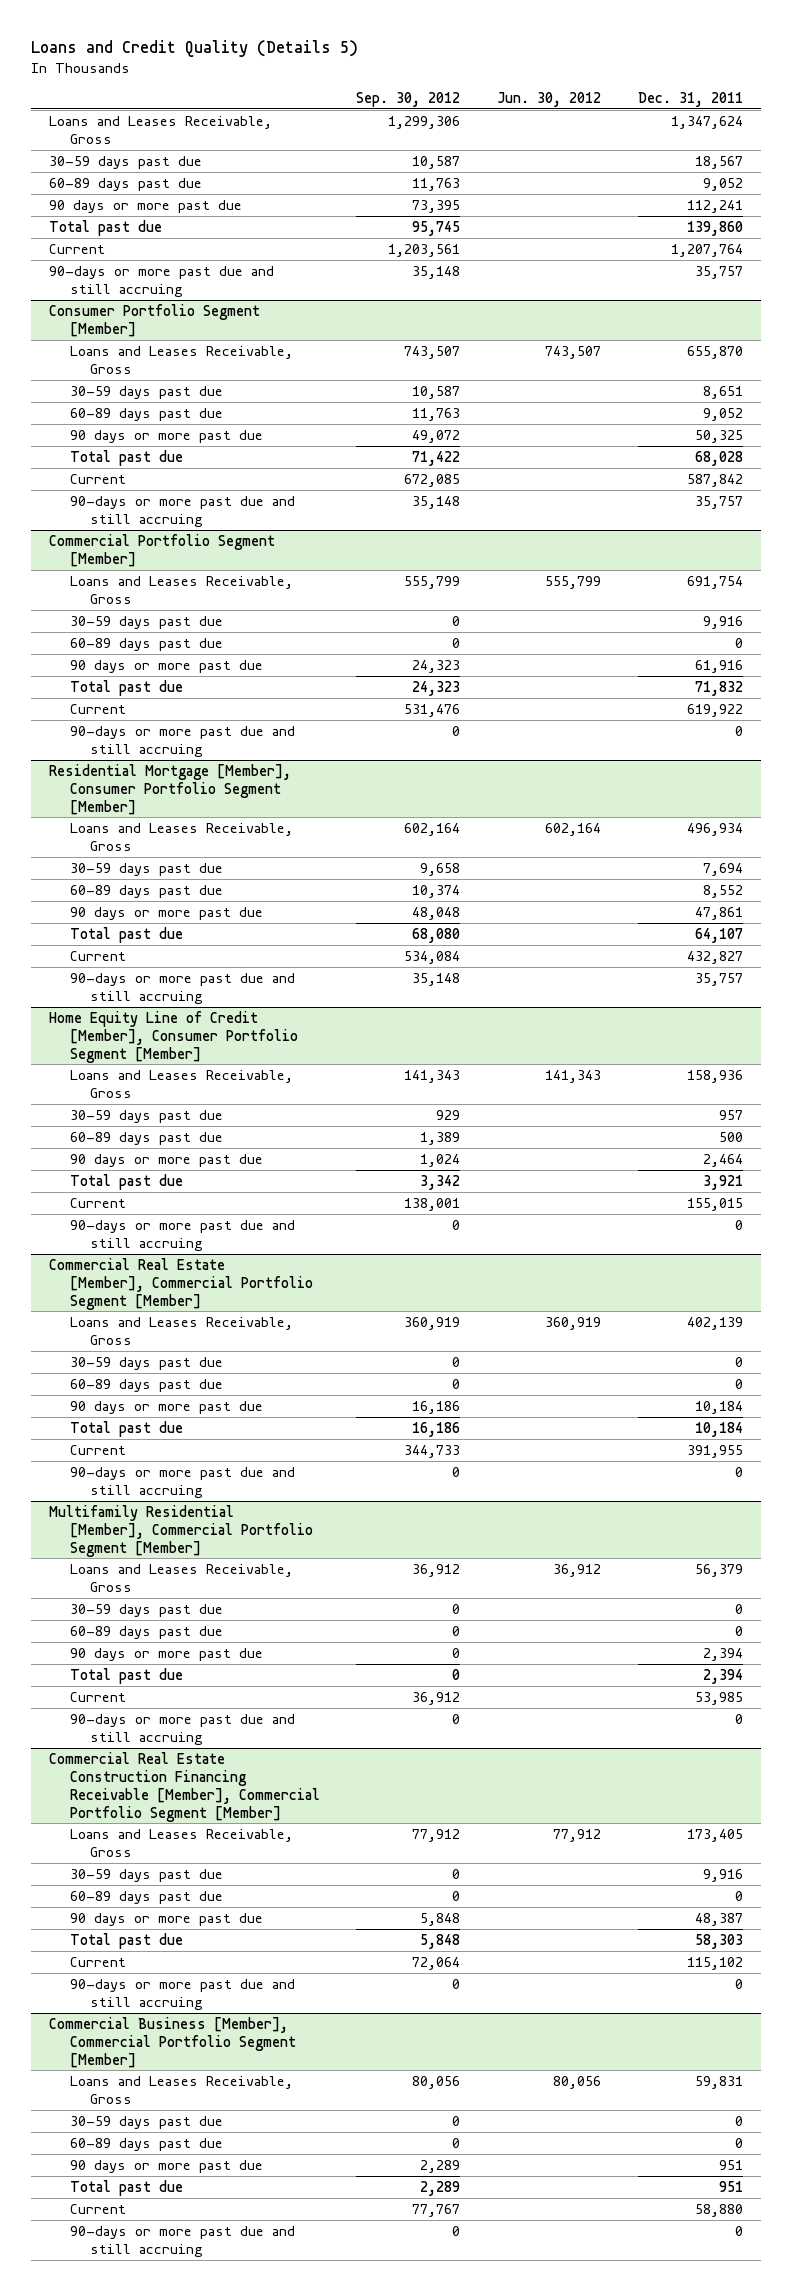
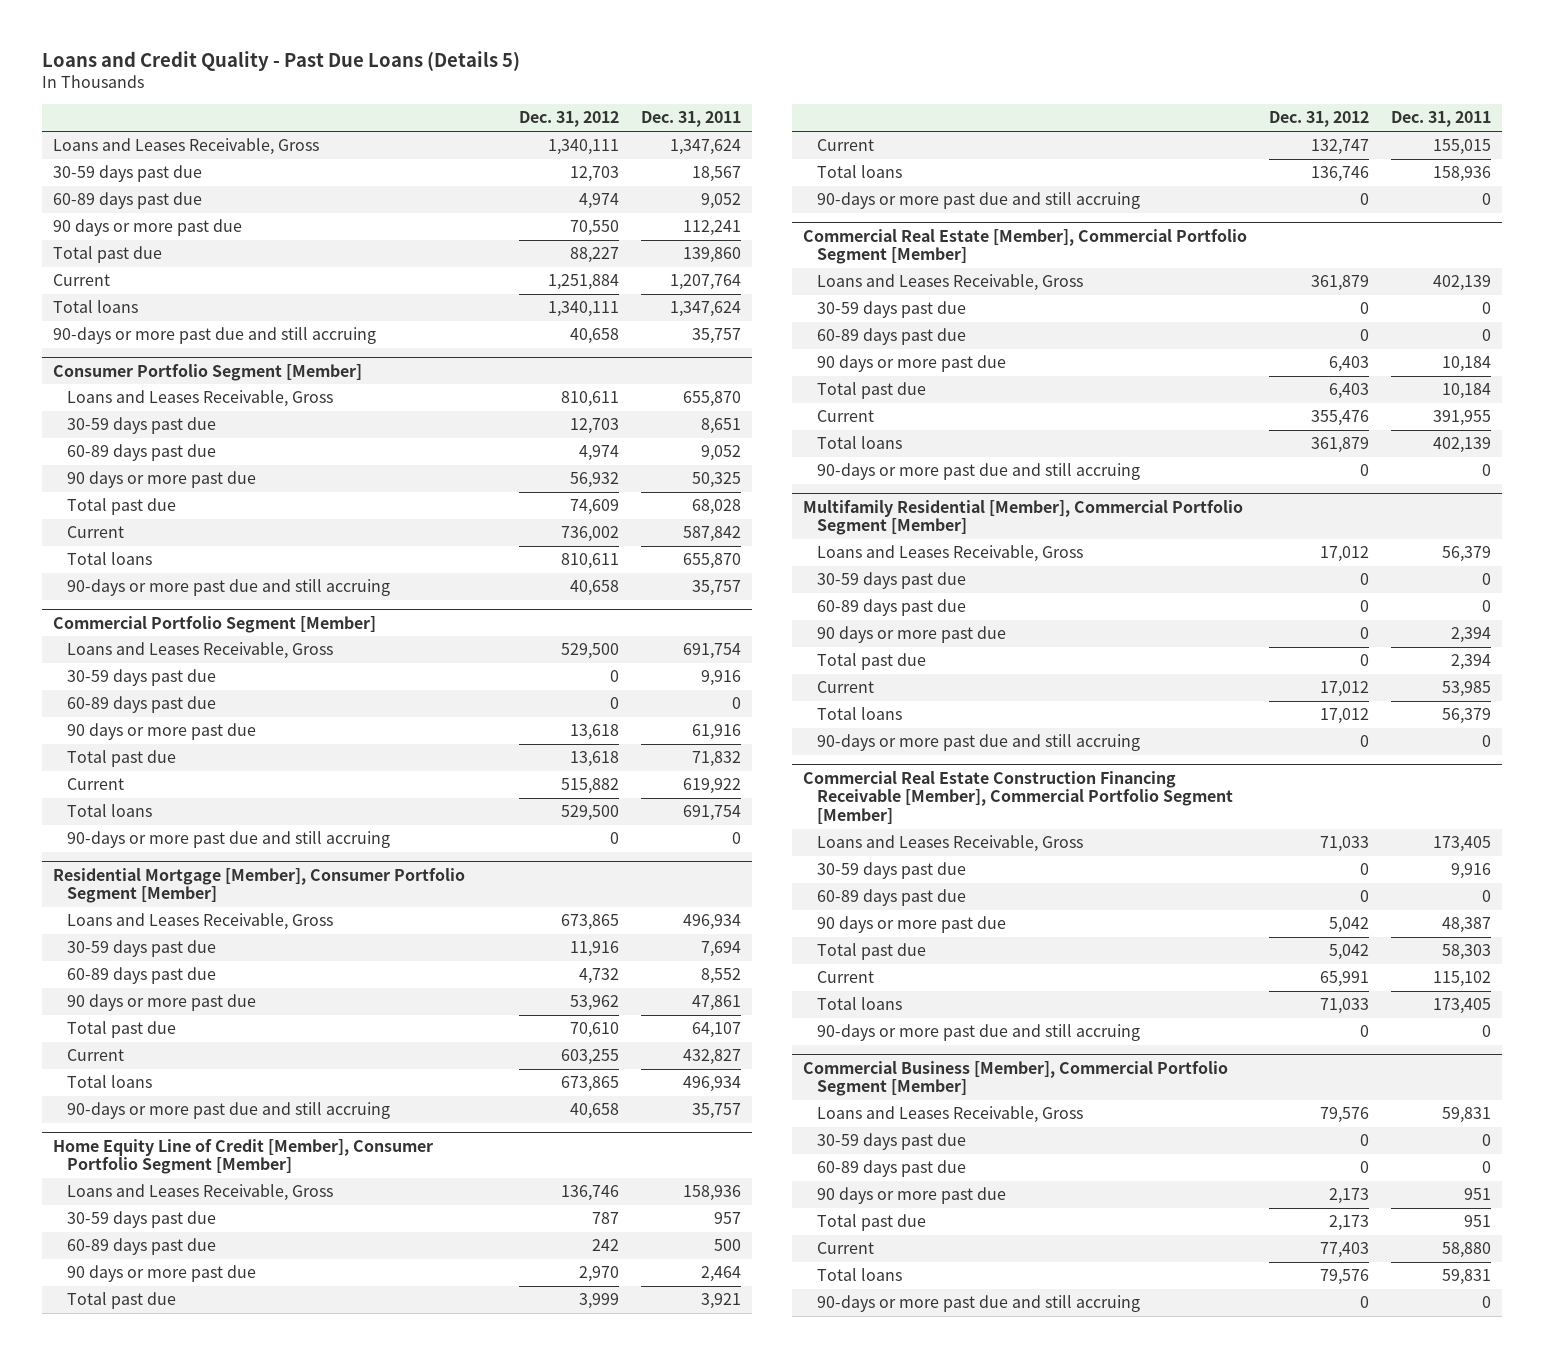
[30,40,358,58] Loans and Credit Quality (Details 5) -> [42,50,521,71] Loans and Credit Quality - Past Due Loans (Details 5)
[356,92,461,108] Sep. 30, 2012 -> none
[497,92,602,108] Jun. 30, 2012 -> none
none -> [519,111,620,128] Dec. 31, 2012
none -> [53,300,139,314] Total loans
none -> [67,552,153,566] Total loans
none -> [67,804,153,818] Total loans
none -> [67,1075,153,1089] Total loans
none -> [816,165,902,179] Total loans
none -> [816,436,902,450] Total loans
none -> [816,707,902,721] Total loans
none -> [816,997,902,1011] Total loans
none -> [816,1268,902,1282] Total loans

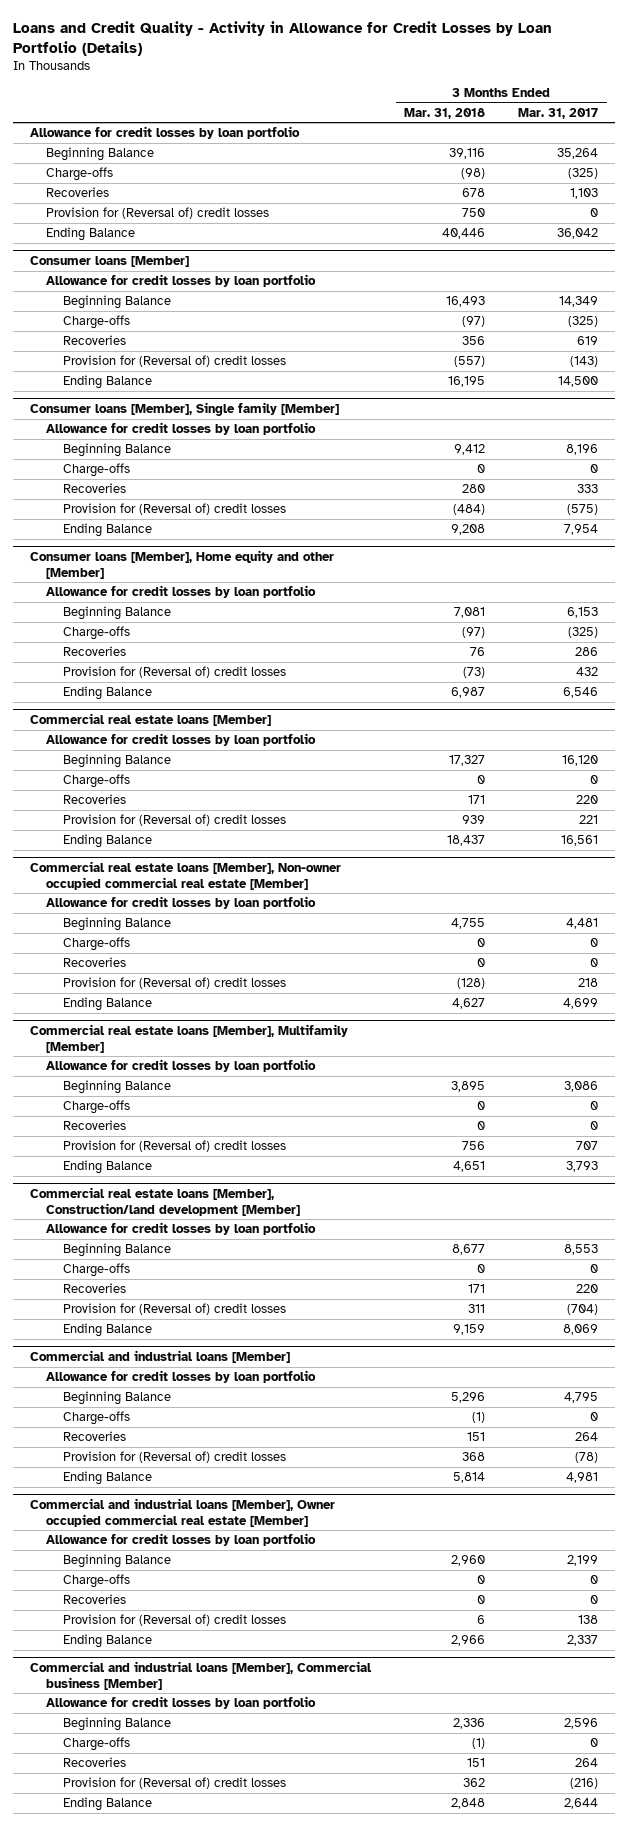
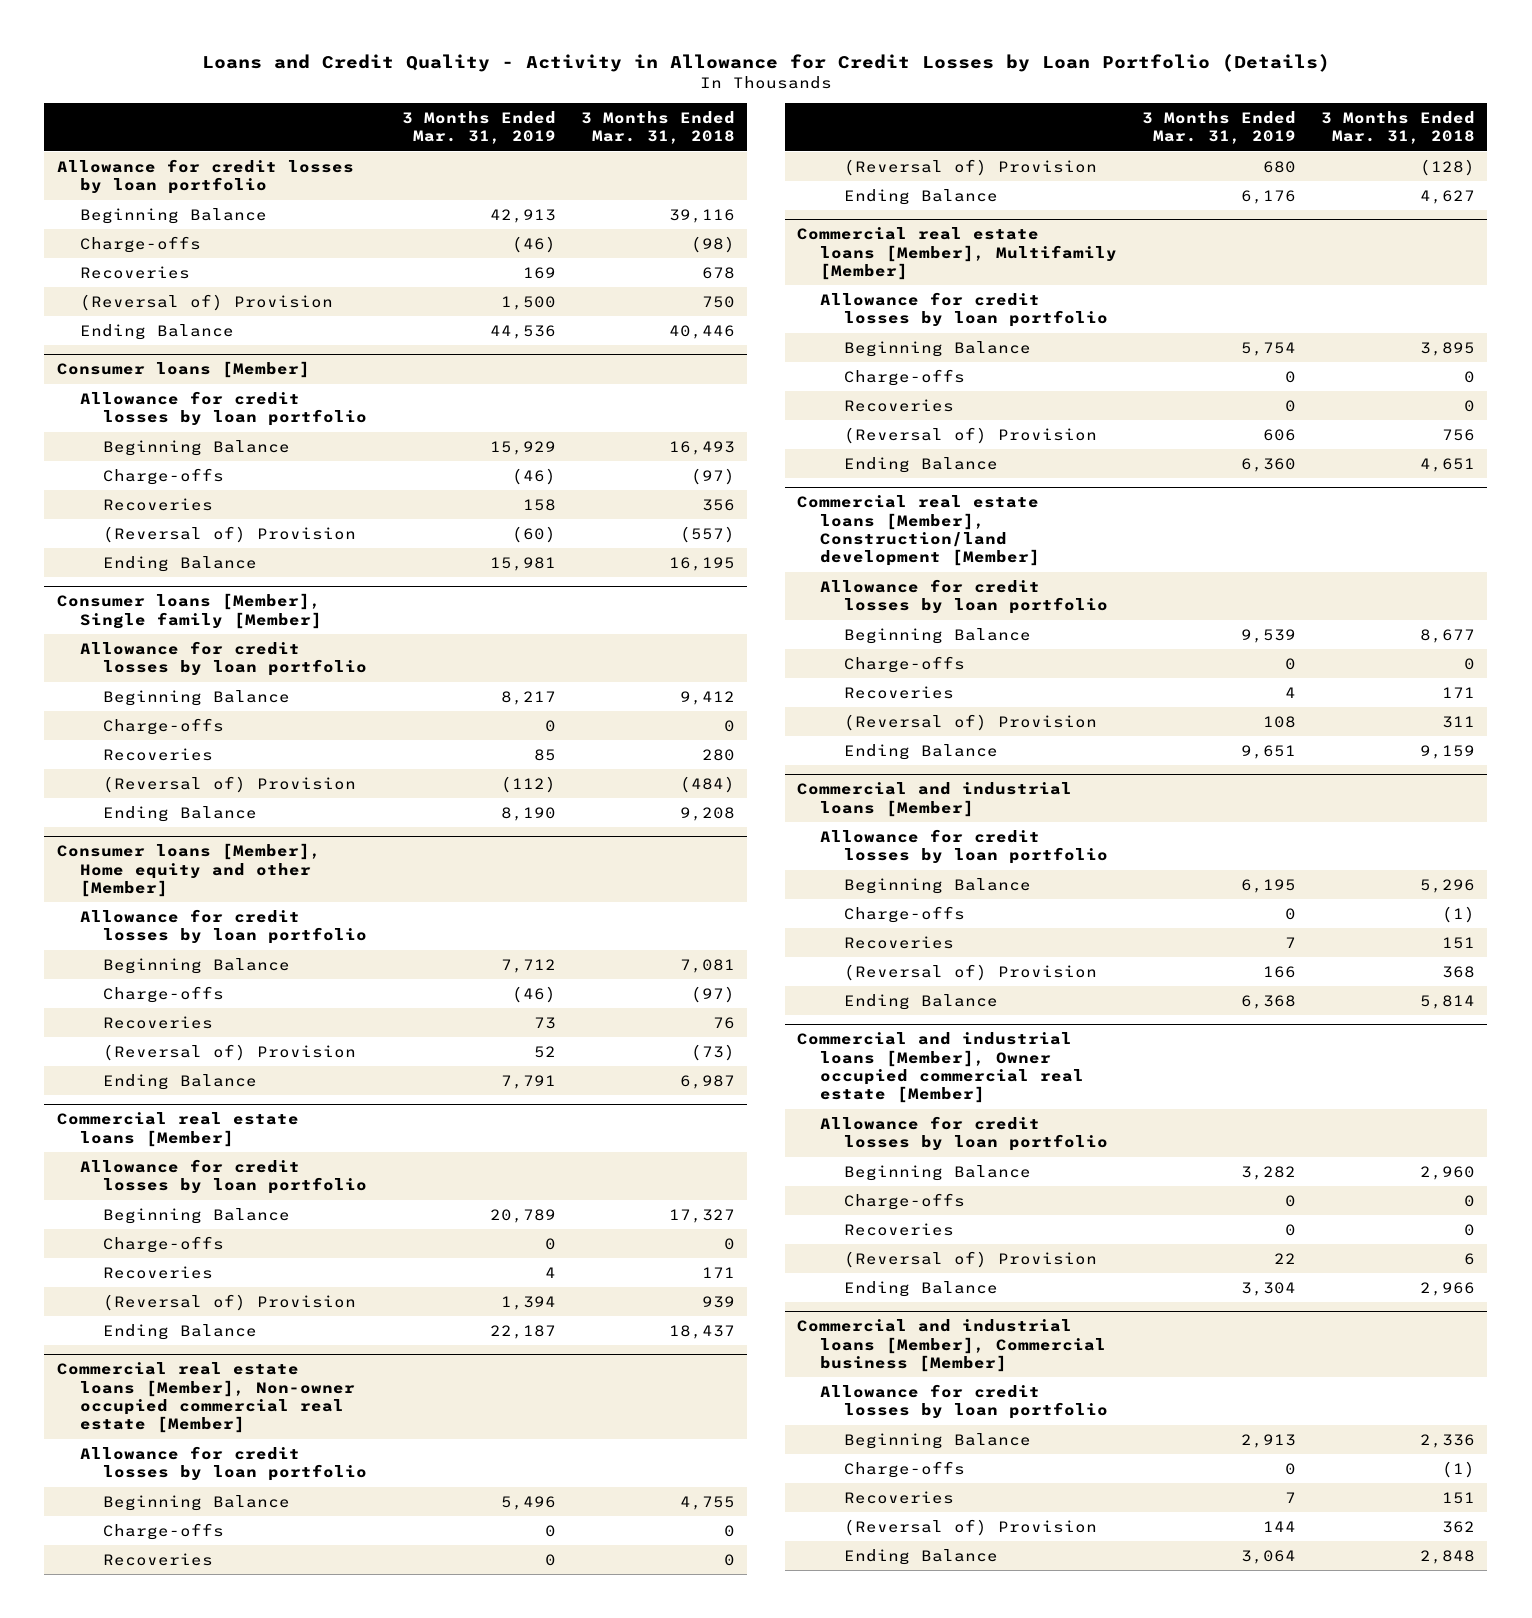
[518,107,599,119] Mar. 31, 2017 -> none
none -> [401,110,556,145] 3 Months Ended Mar. 31, 2019
[46,207,270,220] Provision for (Reversal of) credit losses -> [80,293,334,311] (Reversal of) Provision
[62,355,286,368] Provision for (Reversal of) credit losses -> [103,525,357,543] (Reversal of) Provision
[62,503,286,516] Provision for (Reversal of) credit losses -> [103,775,357,793] (Reversal of) Provision
[62,666,286,679] Provision for (Reversal of) credit losses -> [103,1043,357,1061] (Reversal of) Provision
[62,814,286,827] Provision for (Reversal of) credit losses -> [103,1293,357,1311] (Reversal of) Provision
[62,977,286,990] Provision for (Reversal of) credit losses -> [843,158,1097,176] (Reversal of) Provision
[62,1140,286,1153] Provision for (Reversal of) credit losses -> [843,426,1097,444] (Reversal of) Provision
[62,1303,286,1316] Provision for (Reversal of) credit losses -> [843,713,1097,731] (Reversal of) Provision
[62,1451,286,1464] Provision for (Reversal of) credit losses -> [843,963,1097,981] (Reversal of) Provision
[62,1614,286,1627] Provision for (Reversal of) credit losses -> [843,1250,1097,1268] (Reversal of) Provision
[62,1777,286,1790] Provision for (Reversal of) credit losses -> [843,1518,1097,1536] (Reversal of) Provision

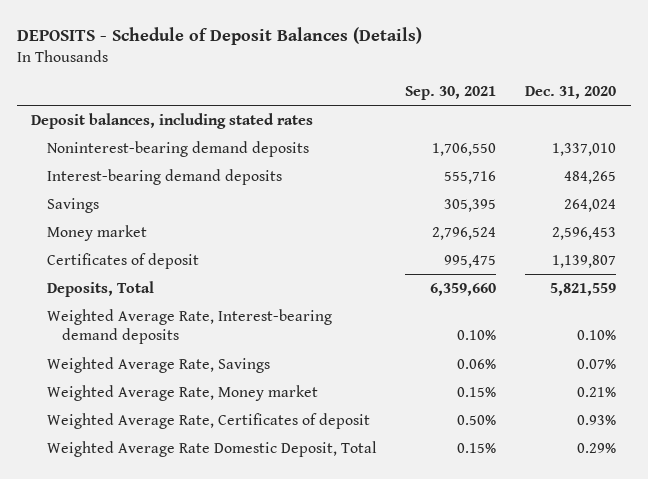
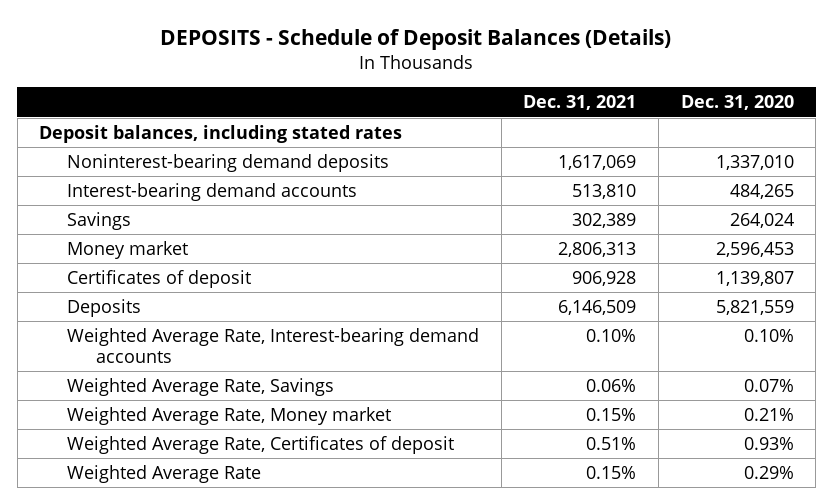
[405,85,497,100] Sep. 30, 2021 -> none
none -> [523,95,637,111] Dec. 31, 2021
[46,168,282,185] Interest-bearing demand deposits -> [67,182,358,201] Interest-bearing demand accounts
[46,280,154,297] Deposits, Total -> [67,298,142,317] Deposits
[46,308,332,345] Weighted Average Rate, Interest-bearing demand deposits -> [67,327,480,364] Weighted Average Rate, Interest-bearing demand accounts
[46,440,377,457] Weighted Average Rate Domestic Deposit, Total -> [67,464,262,483] Weighted Average Rate

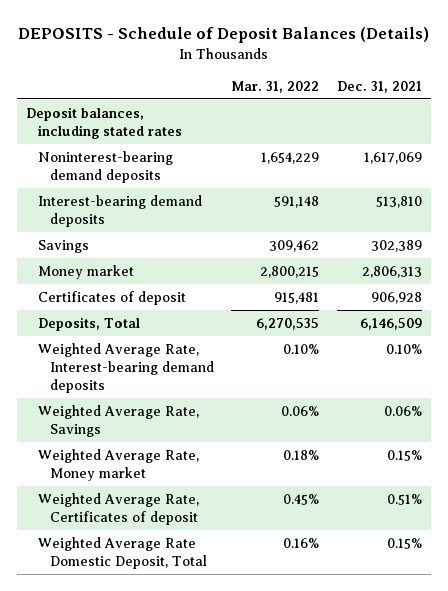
[680,95,794,111] Dec. 31, 2020 -> none
none -> [231,80,320,93] Mar. 31, 2022
[67,182,358,201] Interest-bearing demand accounts -> [37,194,202,227] Interest-bearing demand deposits
[67,298,142,317] Deposits -> [37,316,140,331] Deposits, Total
[67,327,480,364] Weighted Average Rate, Interest-bearing demand accounts -> [37,342,214,393] Weighted Average Rate, Interest-bearing demand deposits
[67,464,262,483] Weighted Average Rate -> [37,536,207,569] Weighted Average Rate Domestic Deposit, Total

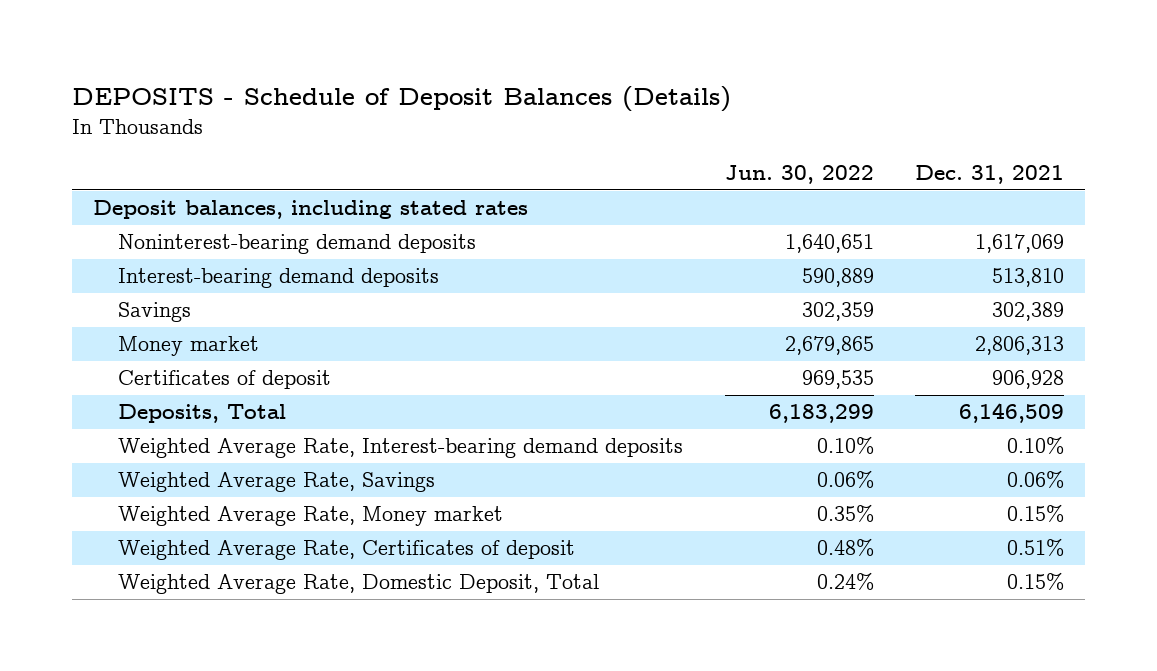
[231,80,320,93] Mar. 31, 2022 -> none
none -> [724,165,874,185] Jun. 30, 2022
[37,536,207,569] Weighted Average Rate Domestic Deposit, Total -> [118,574,600,595] Weighted Average Rate, Domestic Deposit, Total

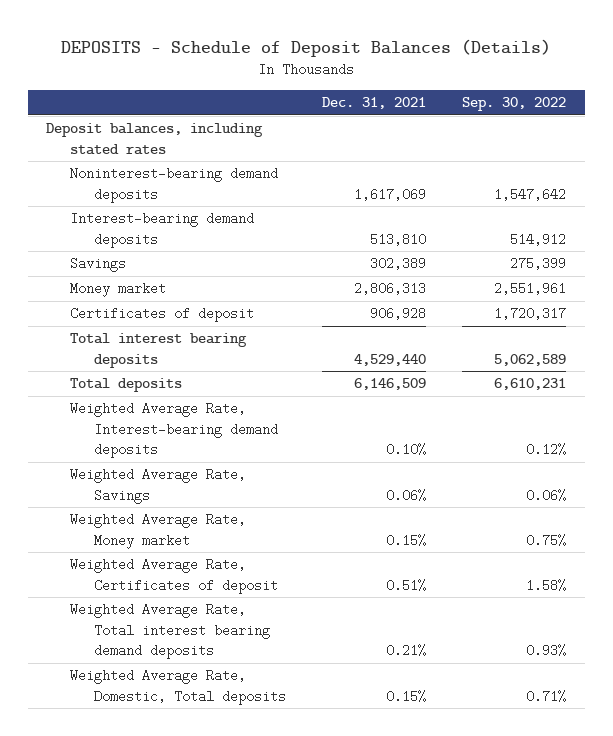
[724,165,874,185] Jun. 30, 2022 -> none
none -> [462,97,567,112] Sep. 30, 2022
none -> [70,333,248,368] Total interest bearing deposits
[118,404,287,424] Deposits, Total -> [70,378,183,393] Total deposits
none -> [70,603,270,660] Weighted Average Rate, Total interest bearing demand deposits
[118,574,600,595] Weighted Average Rate, Domestic Deposit, Total -> [70,669,286,705] Weighted Average Rate, Domestic, Total deposits

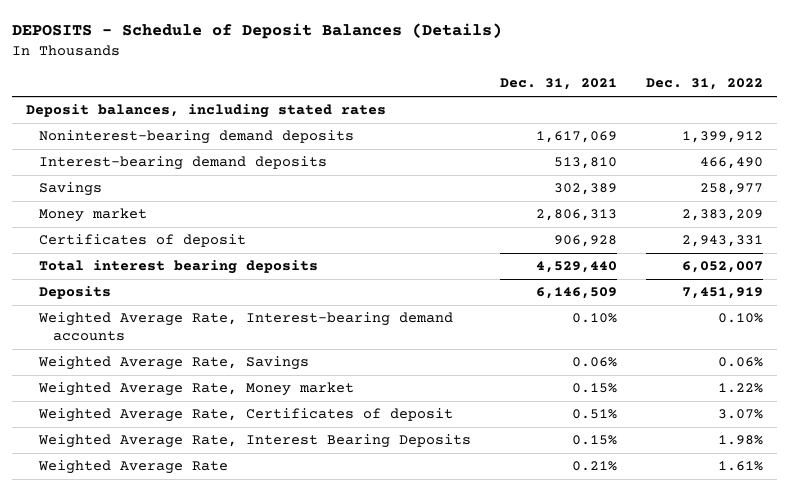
[462,97,567,112] Sep. 30, 2022 -> none
none -> [645,78,763,91] Dec. 31, 2022
[70,378,183,393] Total deposits -> [39,286,112,300] Deposits
[70,402,278,459] Weighted Average Rate, Interest-bearing demand deposits -> [38,312,454,342] Weighted Average Rate, Interest-bearing demand accounts
[70,603,270,660] Weighted Average Rate, Total interest bearing demand deposits -> [38,434,472,449] Weighted Average Rate, Interest Bearing Deposits
[386,644,427,658] 0.21% -> [572,435,618,446] 0.15%
[70,669,286,705] Weighted Average Rate, Domestic, Total deposits -> [38,460,229,475] Weighted Average Rate
[386,689,427,703] 0.15% -> [572,461,618,472] 0.21%

